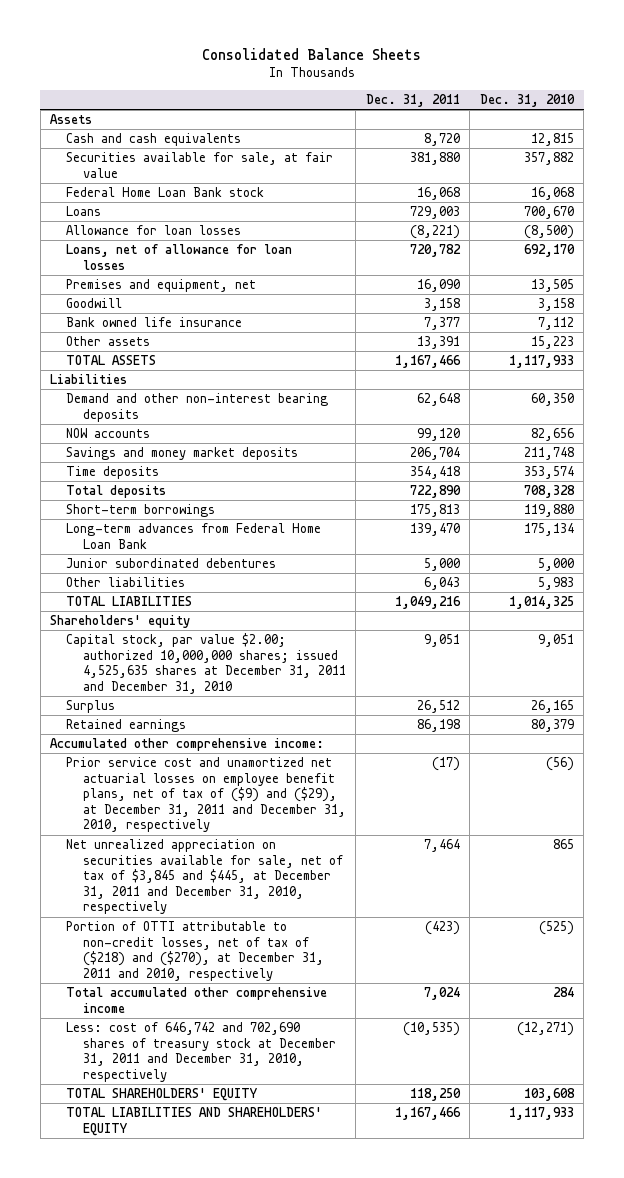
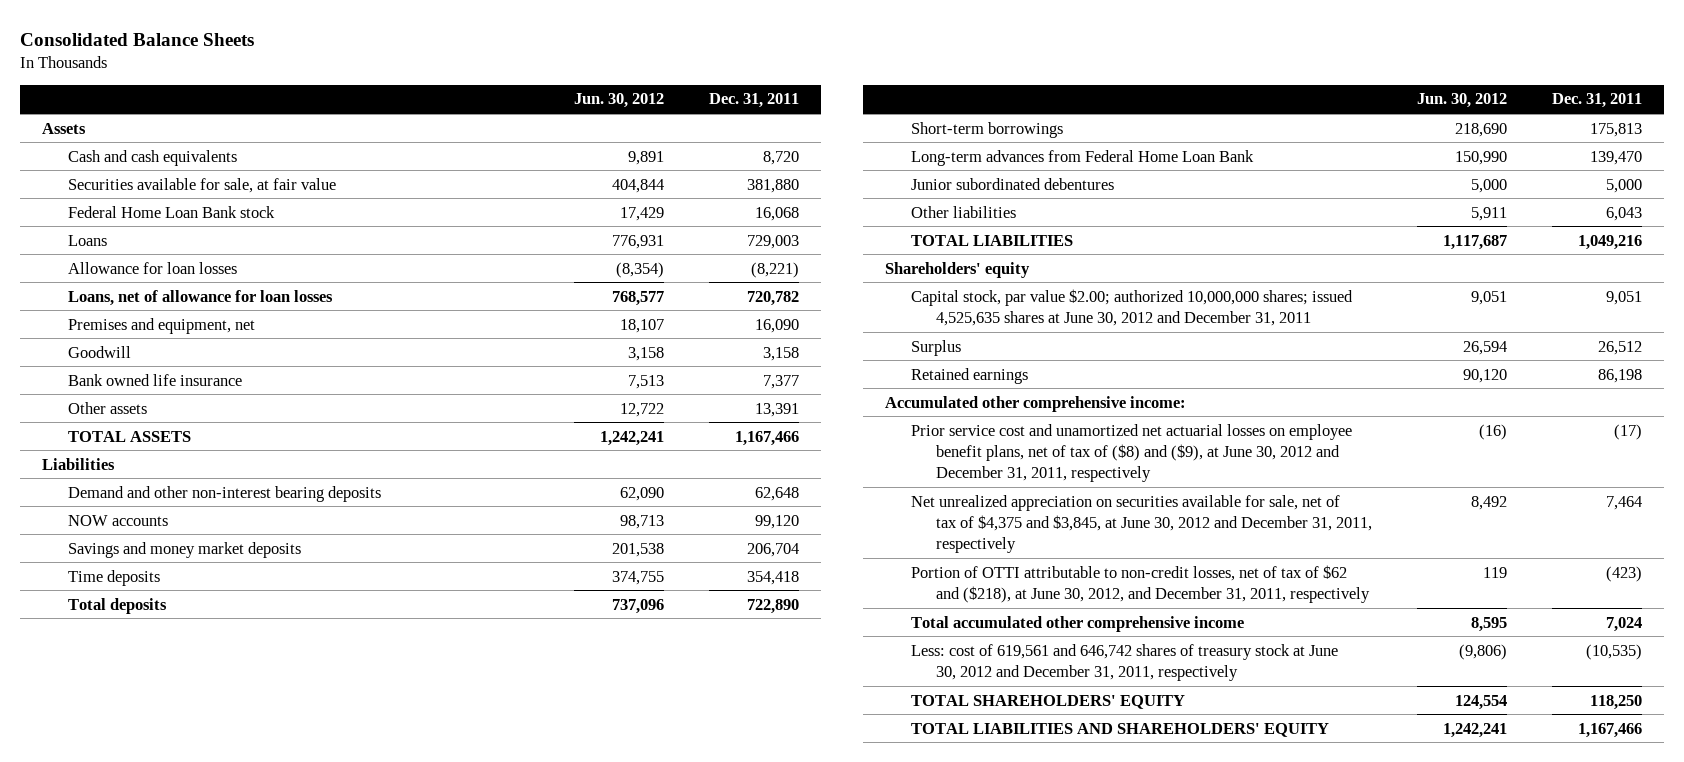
[479,94,575,108] Dec. 31, 2010 -> none
none -> [573,93,664,109] Jun. 30, 2012
[66,632,346,694] Capital stock, par value $2.00; authorized 10,000,000 shares; issued 4,525,635 shares at December 31, 2011 and December 31, 2010 -> [910,288,1353,327] Capital stock, par value $2.00; authorized 10,000,000 shares; issued 4,525,635 shares at June 30, 2012 and December 31, 2011
[66,756,346,833] Prior service cost and unamortized net actuarial losses on employee benefit plans, net of tax of ($9) and ($29), at December 31, 2011 and December 31, 2010, respectively -> [910,423,1352,483] Prior service cost and unamortized net actuarial losses on employee benefit plans, net of tax of ($8) and ($9), at June 30, 2012 and December 31, 2011, respectively
[66,838,343,915] Net unrealized appreciation on securities available for sale, net of tax of $3,845 and $445, at December 31, 2011 and December 31, 2010, respectively -> [910,494,1372,554] Net unrealized appreciation on securities available for sale, net of tax of $4,375 and $3,845, at June 30, 2012 and December 31, 2011, respectively
[66,920,324,981] Portion of OTTI attributable to non-credit losses, net of tax of ($218) and ($270), at December 31, 2011 and 2010, respectively -> [910,564,1370,604] Portion of OTTI attributable to non-credit losses, net of tax of $62 and ($218), at June 30, 2012, and December 31, 2011, respectively
[66,1021,336,1082] Less: cost of 646,742 and 702,690 shares of treasury stock at December 31, 2011 and December 31, 2010, respectively -> [910,643,1338,682] Less: cost of 619,561 and 646,742 shares of treasury stock at June 30, 2012 and December 31, 2011, respectively

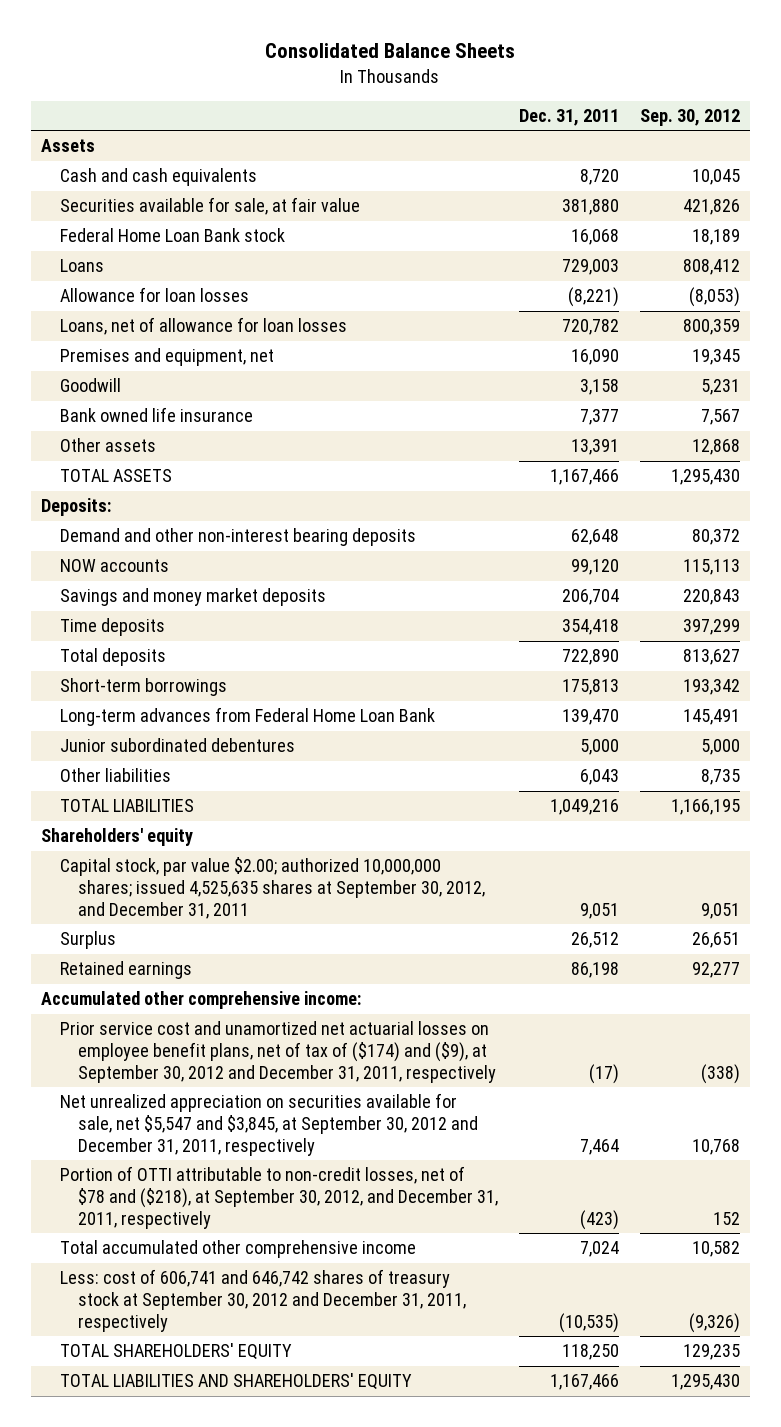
[573,93,664,109] Jun. 30, 2012 -> none
none -> [639,108,740,126] Sep. 30, 2012
[42,457,116,470] Liabilities -> none
none -> [40,498,111,517] Deposits:
[910,288,1353,327] Capital stock, par value $2.00; authorized 10,000,000 shares; issued 4,525,635 shares at June 30, 2012 and December 31, 2011 -> [59,857,486,919] Capital stock, par value $2.00; authorized 10,000,000 shares; issued 4,525,635 shares at September 30, 2012, and December 31, 2011
[910,423,1352,483] Prior service cost and unamortized net actuarial losses on employee benefit plans, net of tax of ($8) and ($9), at June 30, 2012 and December 31, 2011, respectively -> [59,1021,497,1083] Prior service cost and unamortized net actuarial losses on employee benefit plans, net of tax of ($174) and ($9), at September 30, 2012 and December 31, 2011, respectively
[910,494,1372,554] Net unrealized appreciation on securities available for sale, net of tax of $4,375 and $3,845, at June 30, 2012 and December 31, 2011, respectively -> [59,1093,479,1156] Net unrealized appreciation on securities available for sale, net $5,547 and $3,845, at September 30, 2012 and December 31, 2011, respectively
[910,564,1370,604] Portion of OTTI attributable to non-credit losses, net of tax of $62 and ($218), at June 30, 2012, and December 31, 2011, respectively -> [59,1166,499,1229] Portion of OTTI attributable to non-credit losses, net of $78 and ($218), at September 30, 2012, and December 31, 2011, respectively
[910,643,1338,682] Less: cost of 619,561 and 646,742 shares of treasury stock at June 30, 2012 and December 31, 2011, respectively -> [59,1269,467,1332] Less: cost of 606,741 and 646,742 shares of treasury stock at September 30, 2012 and December 31, 2011, respectively

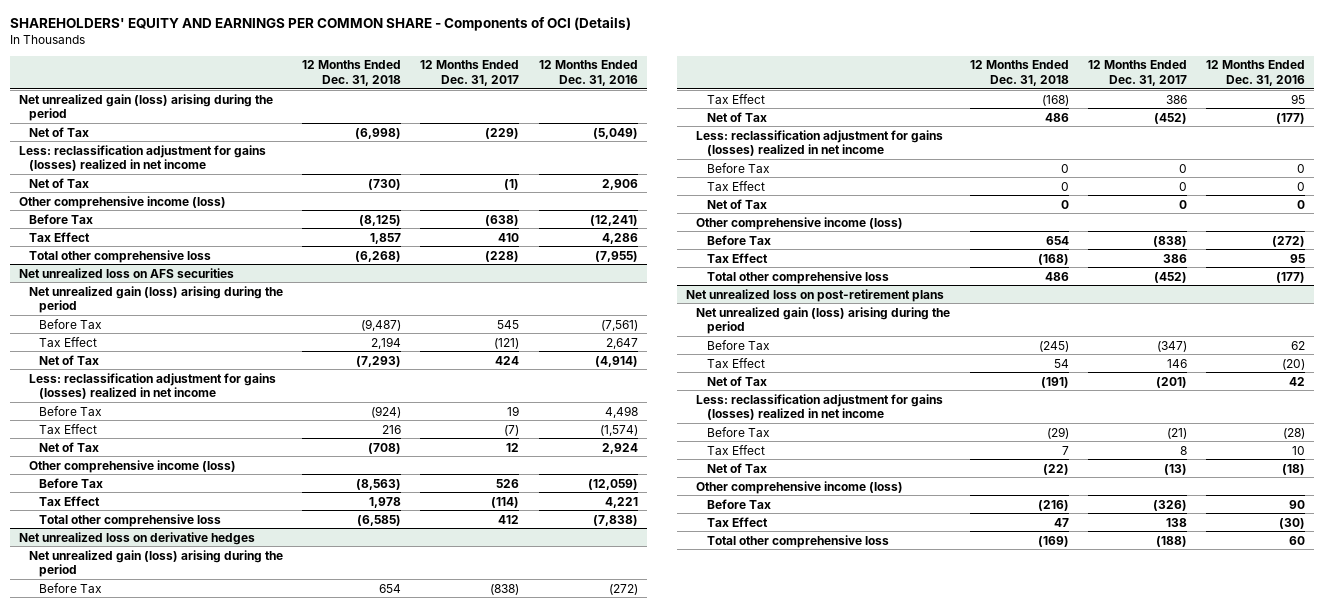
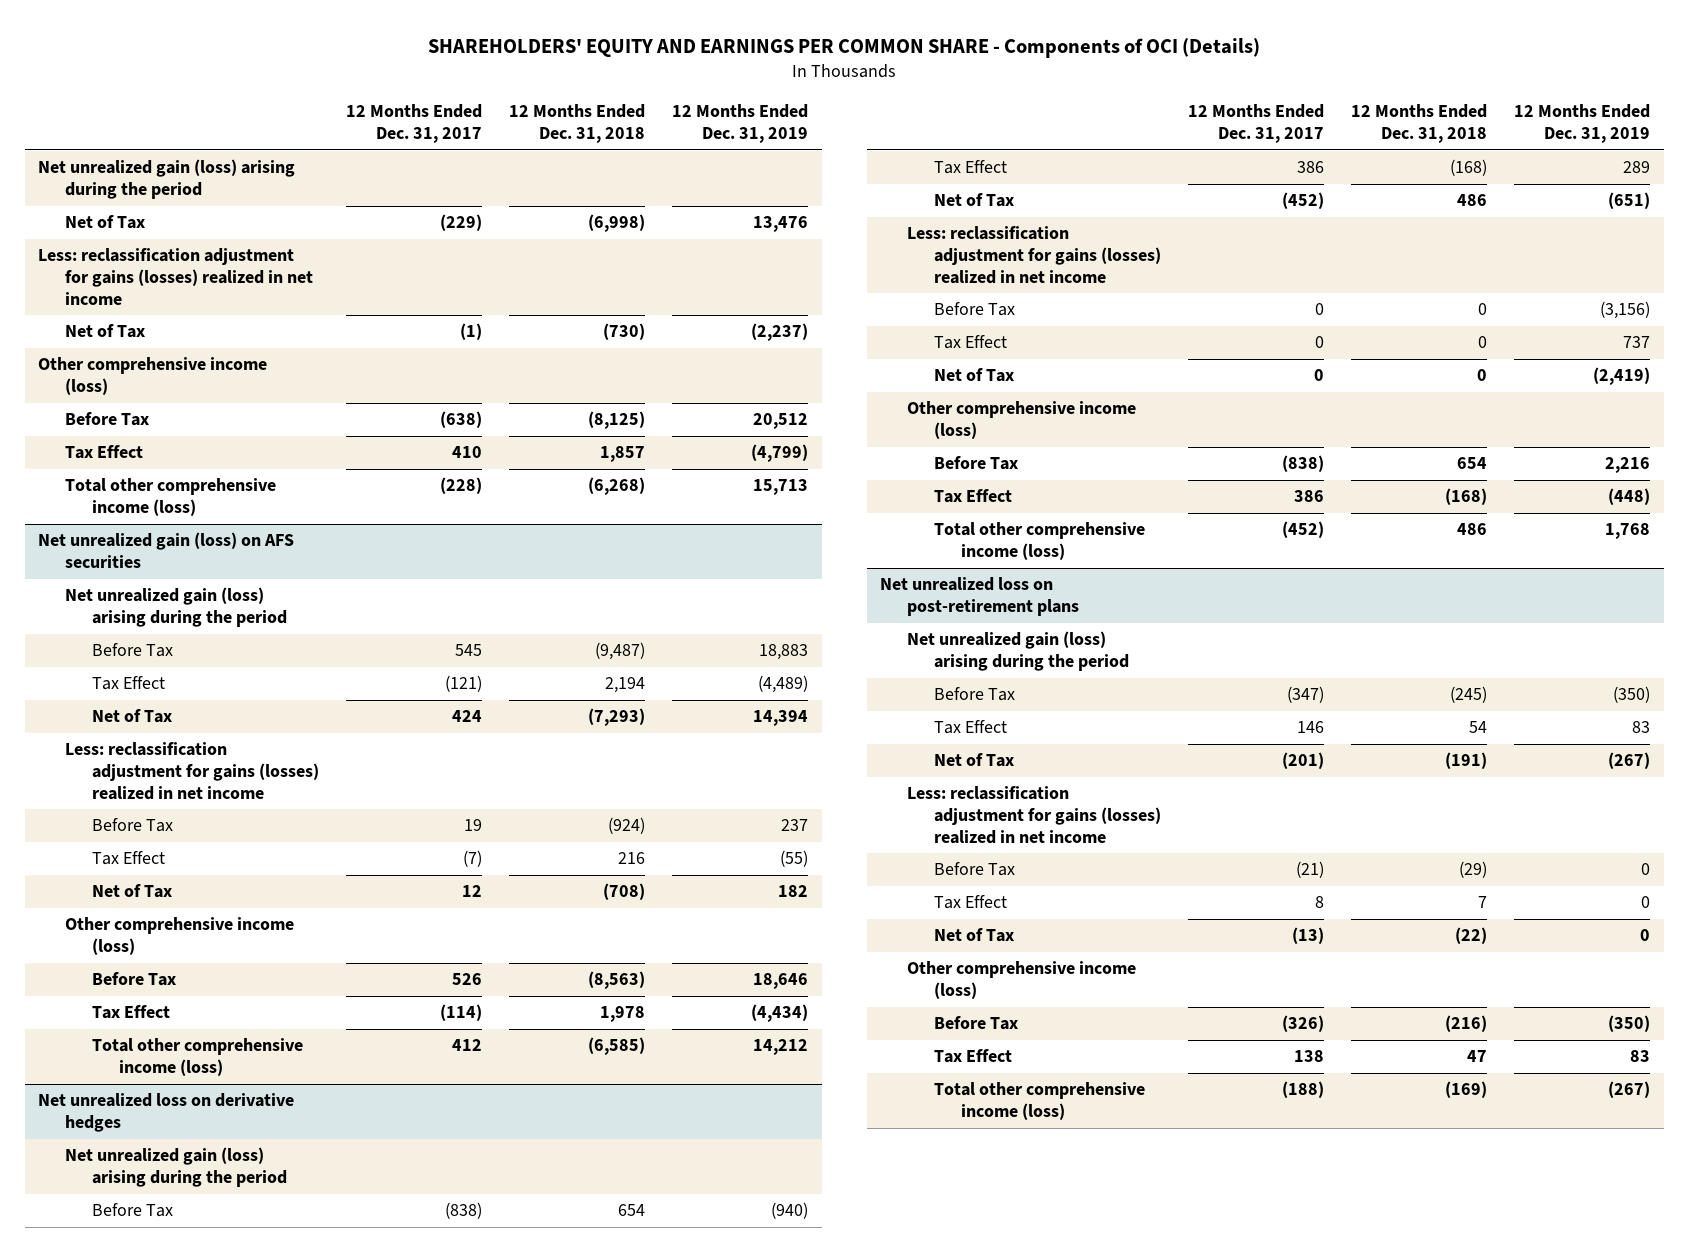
[538,60,638,86] 12 Months Ended Dec. 31, 2016 -> none
none -> [672,104,809,143] 12 Months Ended Dec. 31, 2019
[29,249,212,263] Total other comprehensive loss -> [65,478,277,517] Total other comprehensive income (loss)
[19,267,235,278] Net unrealized loss on AFS securities -> [38,532,295,569] Net unrealized gain (loss) on AFS securities
[39,513,222,527] Total other comprehensive loss -> [91,1038,303,1077] Total other comprehensive income (loss)
[706,270,889,284] Total other comprehensive loss -> [933,522,1145,561] Total other comprehensive income (loss)
[706,534,889,548] Total other comprehensive loss -> [933,1082,1145,1121] Total other comprehensive income (loss)

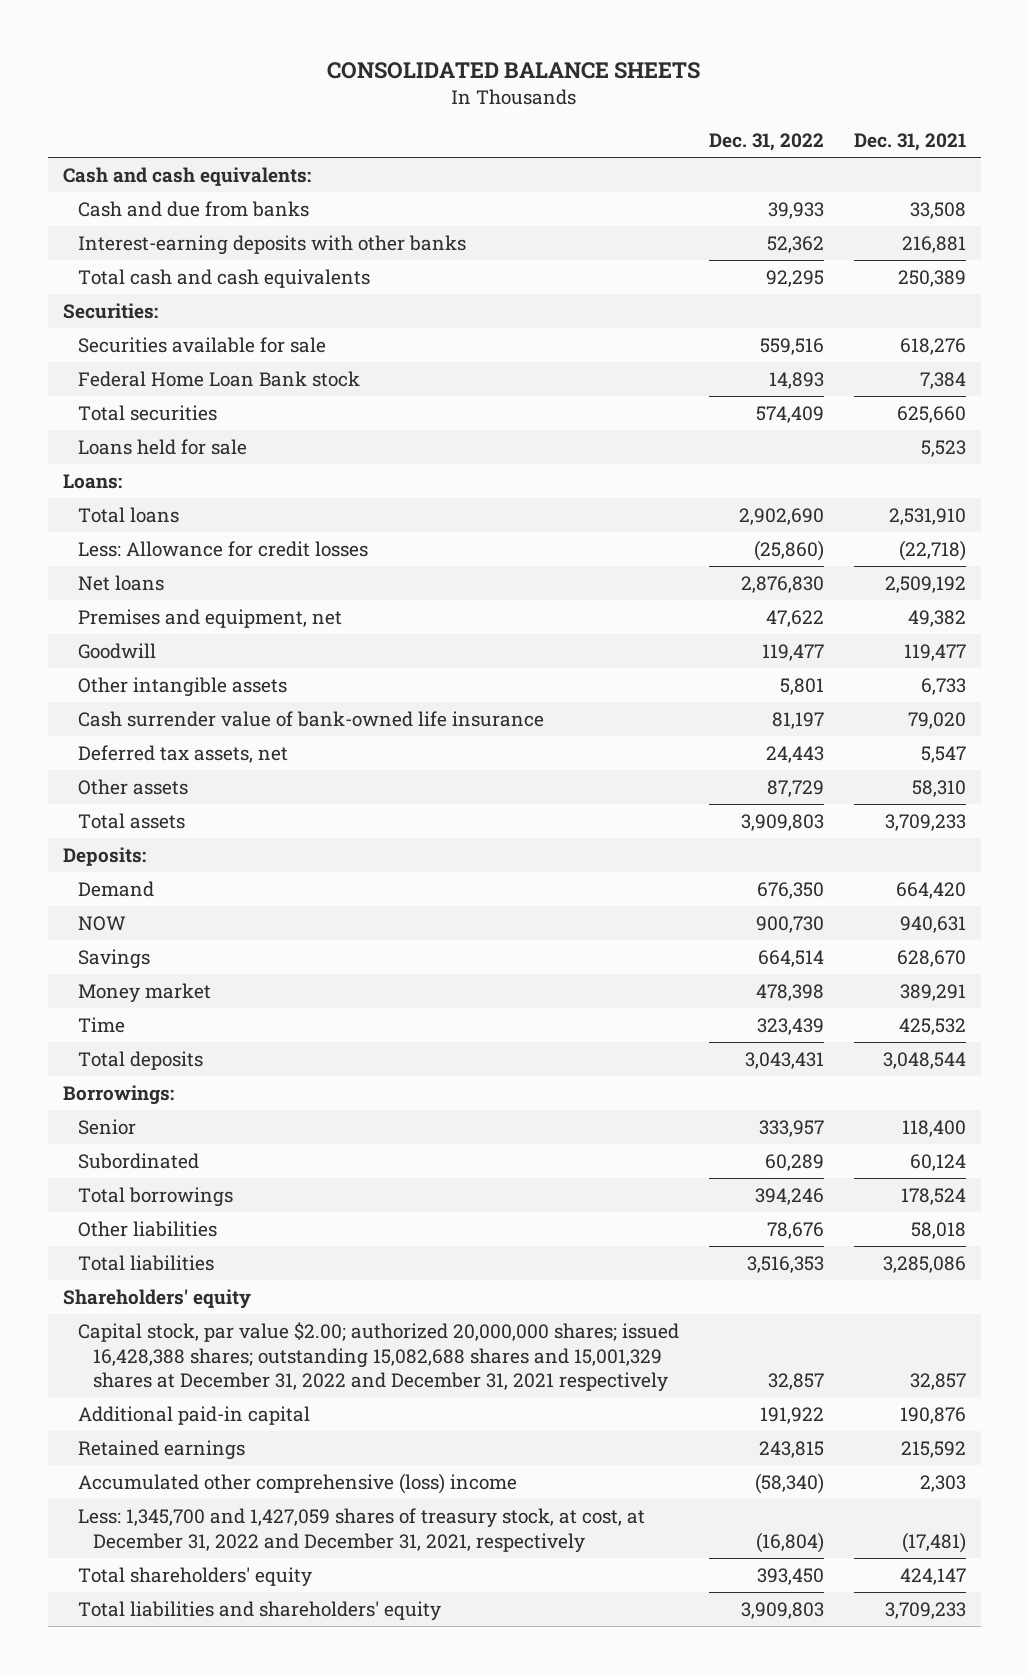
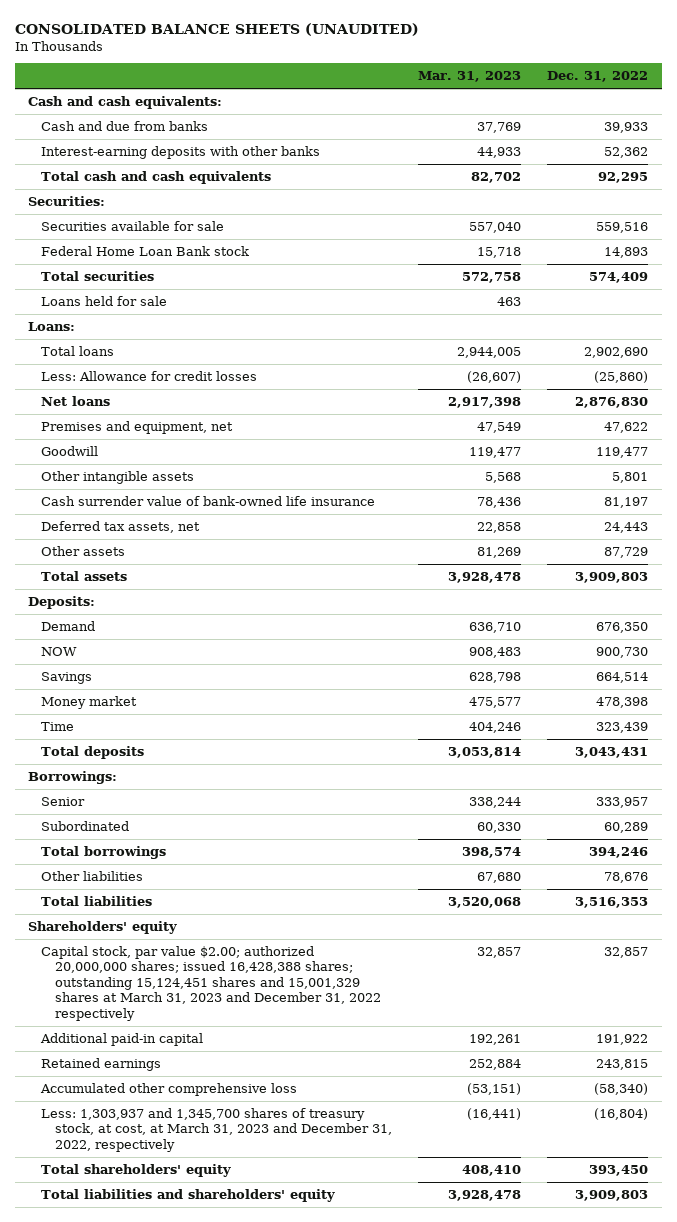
[327,61,701,79] CONSOLIDATED BALANCE SHEETS -> [15,23,420,37] CONSOLIDATED BALANCE SHEETS (UNAUDITED)
[853,132,966,151] Dec. 31, 2021 -> none
none -> [417,71,521,83] Mar. 31, 2023
[77,1322,679,1393] Capital stock, par value $2.00; authorized 20,000,000 shares; issued 16,428,388 shares; outstanding 15,082,688 shares and 15,001,329 shares at December 31, 2022 and December 31, 2021 respectively -> [41,946,381,1021] Capital stock, par value $2.00; authorized 20,000,000 shares; issued 16,428,388 shares; outstanding 15,124,451 shares and 15,001,329 shares at March 31, 2023 and December 31, 2022 respectively
[77,1473,517,1495] Accumulated other comprehensive (loss) income -> [40,1083,298,1097] Accumulated other comprehensive loss
[77,1508,645,1553] Less: 1,345,700 and 1,427,059 shares of treasury stock, at cost, at December 31, 2022 and December 31, 2021, respectively -> [41,1108,392,1152] Less: 1,303,937 and 1,345,700 shares of treasury stock, at cost, at March 31, 2023 and December 31, 2022, respectively

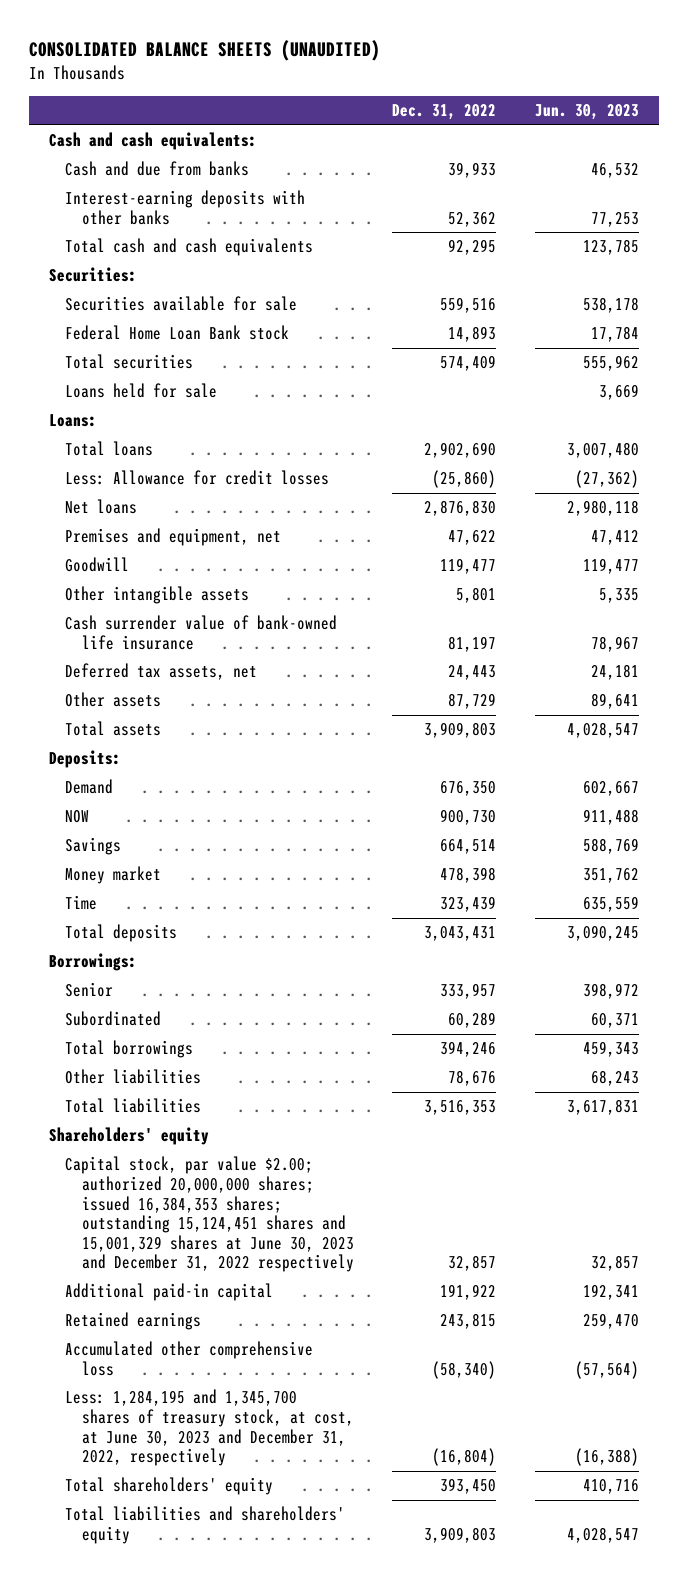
[417,71,521,83] Mar. 31, 2023 -> none
none -> [535,104,640,121] Jun. 30, 2023
[41,946,381,1021] Capital stock, par value $2.00; authorized 20,000,000 shares; issued 16,428,388 shares; outstanding 15,124,451 shares and 15,001,329 shares at March 31, 2023 and December 31, 2022 respectively -> [65,1156,354,1273] Capital stock, par value $2.00; authorized 20,000,000 shares; issued 16,384,353 shares; outstanding 15,124,451 shares and 15,001,329 shares at June 30, 2023 and December 31, 2022 respectively
[41,1108,392,1152] Less: 1,303,937 and 1,345,700 shares of treasury stock, at cost, at March 31, 2023 and December 31, 2022, respectively -> [65,1389,354,1467] Less: 1,284,195 and 1,345,700 shares of treasury stock, at cost, at June 30, 2023 and December 31, 2022, respectively

